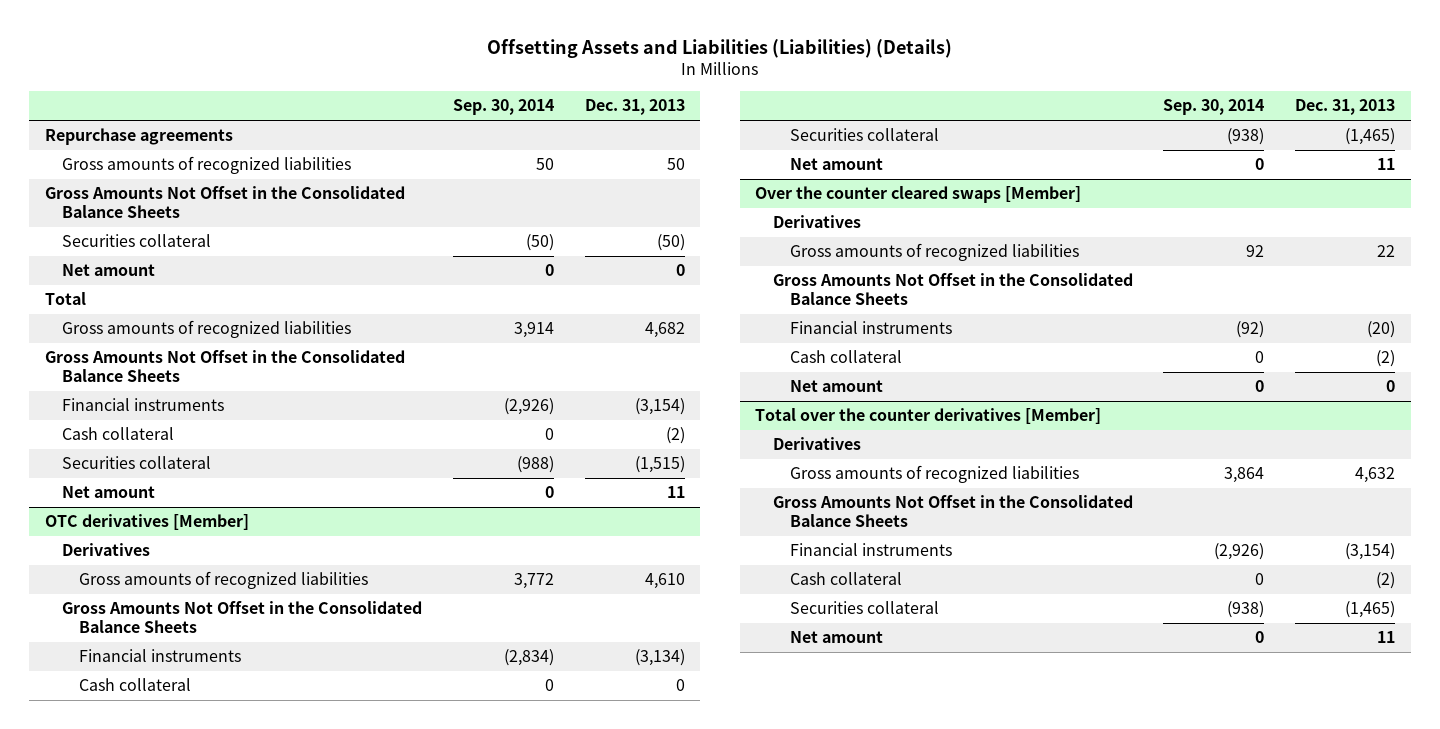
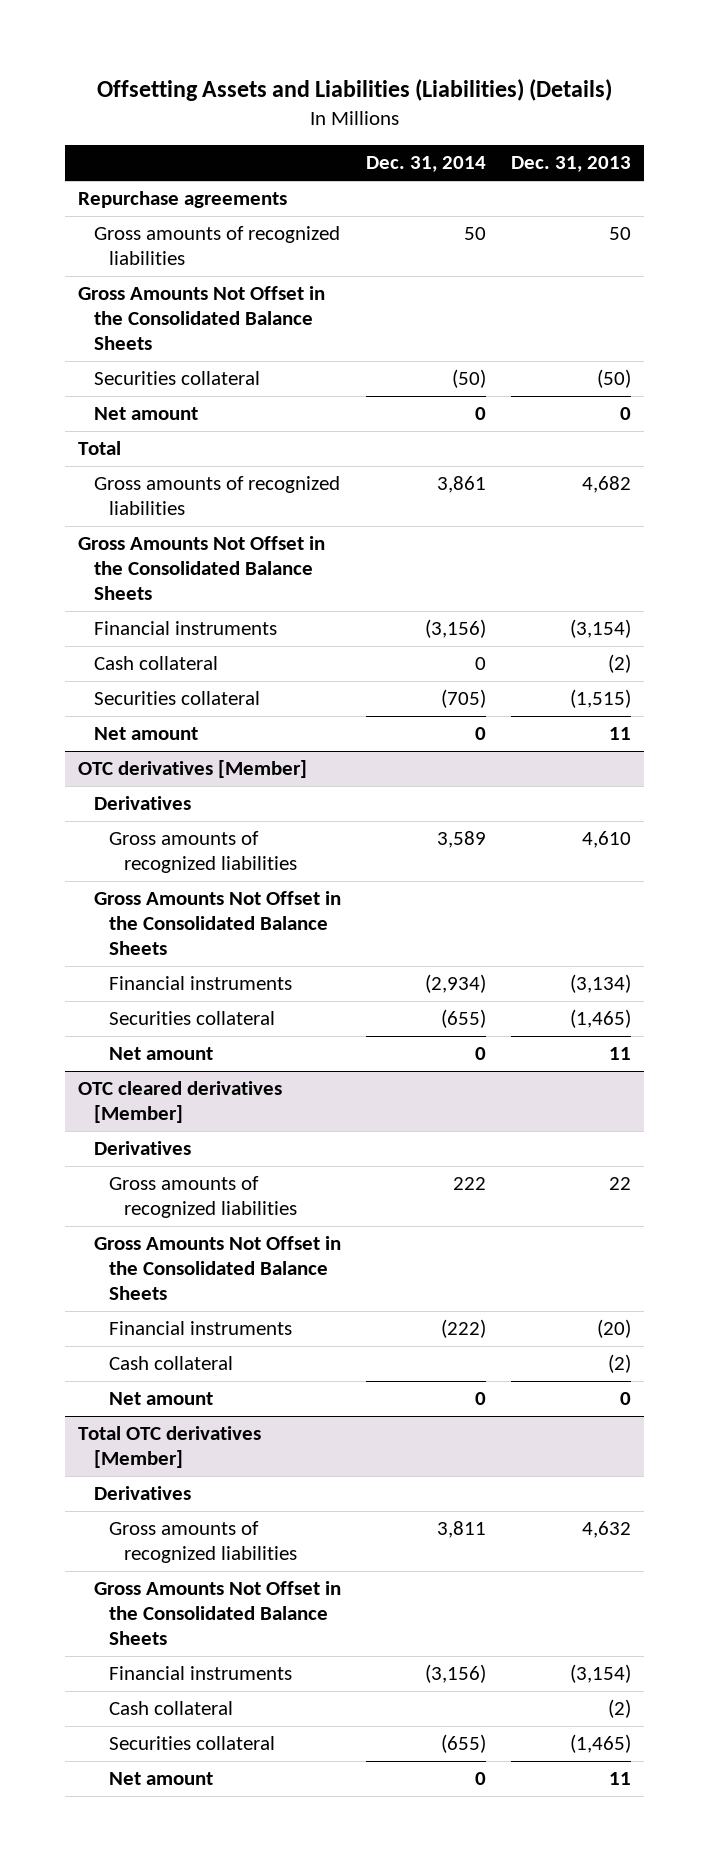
[452,99,554,116] Sep. 30, 2014 -> none
none -> [366,156,487,173] Dec. 31, 2014
[79,678,192,692] Cash collateral -> none
[755,186,1082,204] Over the counter cleared swaps [Member] -> none
none -> [78,1081,283,1124] OTC cleared derivatives [Member]
[755,408,1102,425] Total over the counter derivatives [Member] -> none
none -> [78,1426,262,1469] Total OTC derivatives [Member]

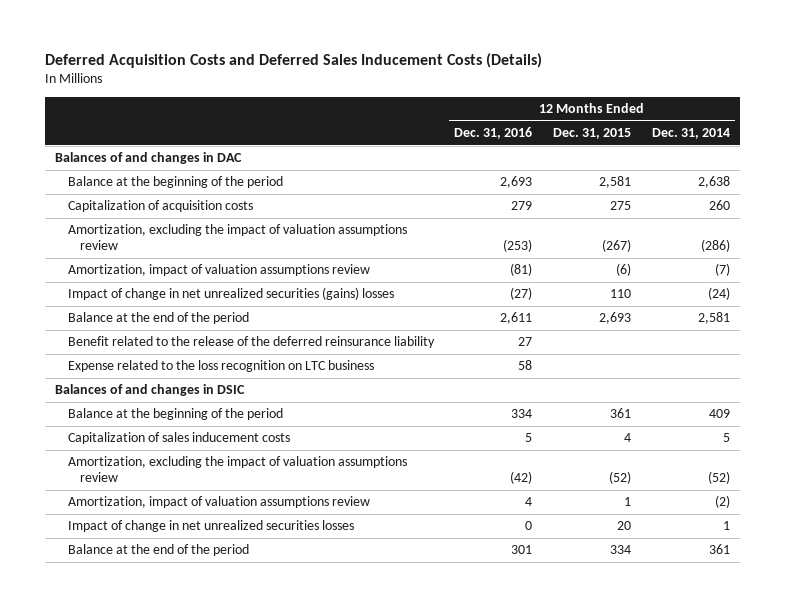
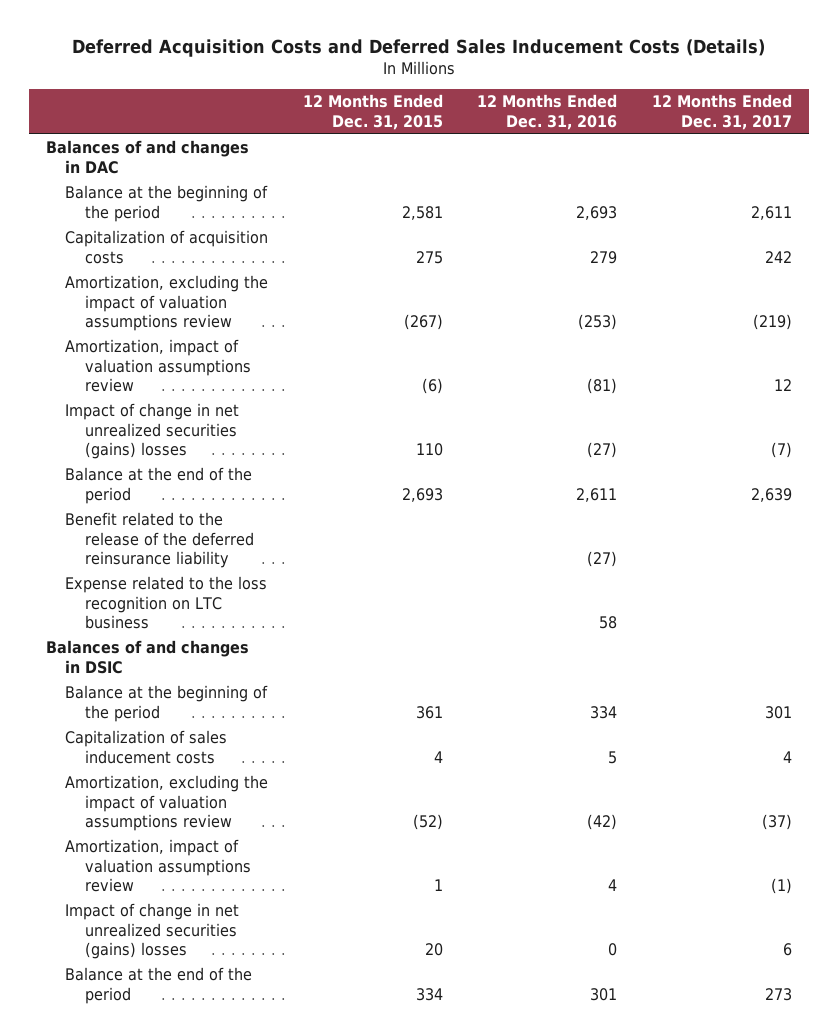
[652,128,731,140] Dec. 31, 2014 -> none
none -> [651,94,792,131] 12 Months Ended Dec. 31, 2017
[518,337,533,347] 27 -> [587,551,618,568] (27)
[67,520,354,533] Impact of change in net unrealized securities losses -> [65,903,240,960] Impact of change in net unrealized securities (gains) losses

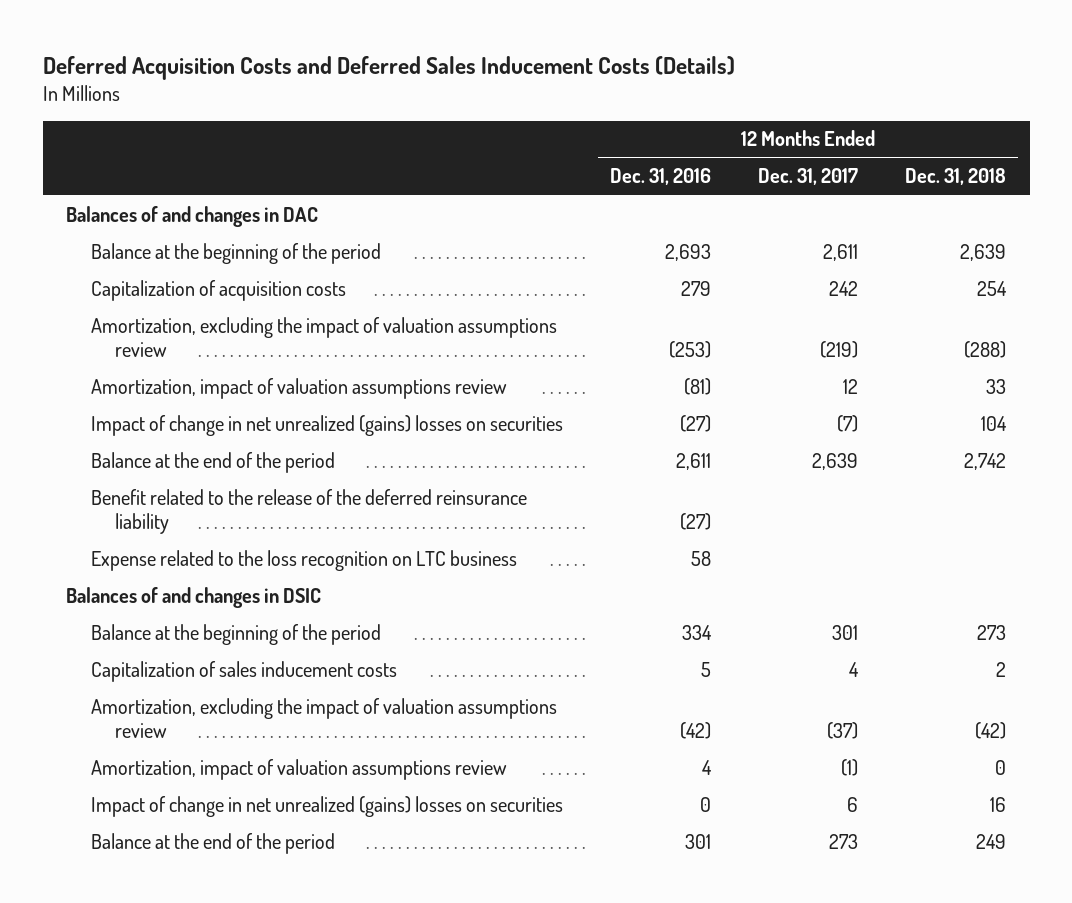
[302,94,443,131] 12 Months Ended Dec. 31, 2015 -> none
none -> [904,168,1006,186] Dec. 31, 2018
[65,403,240,460] Impact of change in net unrealized securities (gains) losses -> [90,414,563,436] Impact of change in net unrealized (gains) losses on securities
[65,903,240,960] Impact of change in net unrealized securities (gains) losses -> [90,795,563,817] Impact of change in net unrealized (gains) losses on securities

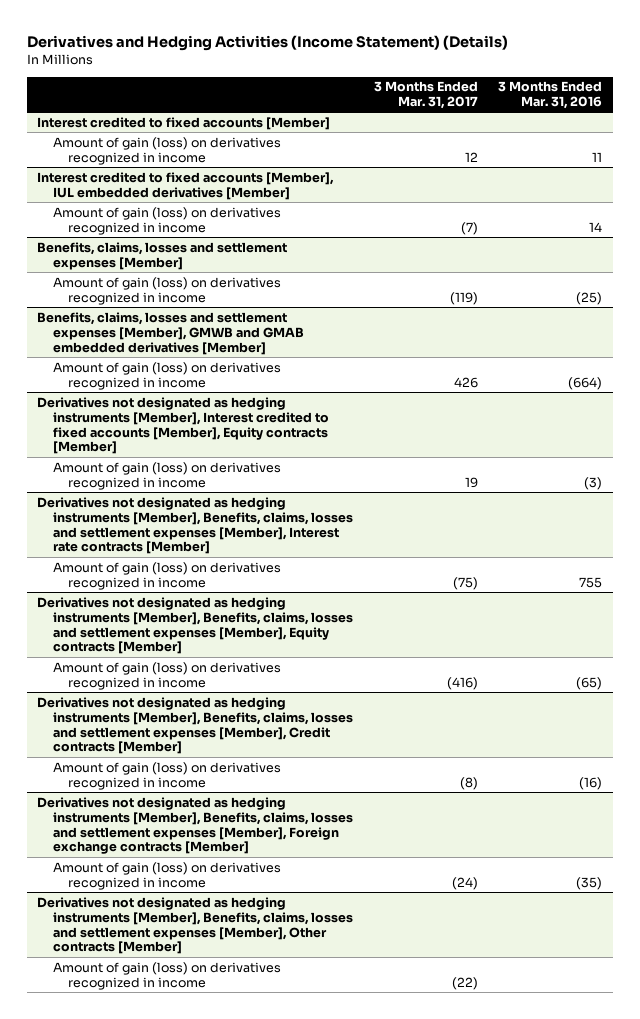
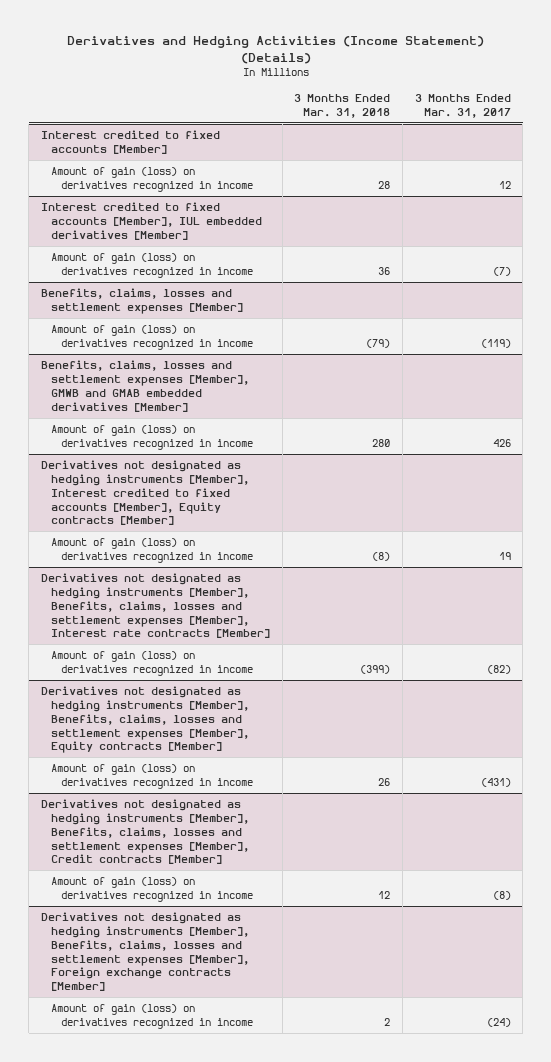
[498,81,603,110] 3 Months Ended Mar. 31, 2016 -> none
none -> [294,93,391,118] 3 Months Ended Mar. 31, 2018
[452,576,478,590] (75) -> [486,664,511,674] (82)
[446,676,478,690] (416) -> [480,777,511,787] (431)
[37,896,353,955] Derivatives not designated as hedging instruments [Member], Benefits, claims, losses and settlement expenses [Member], Other contracts [Member] -> none
[52,961,281,990] Amount of gain (loss) on derivatives recognized in income -> none

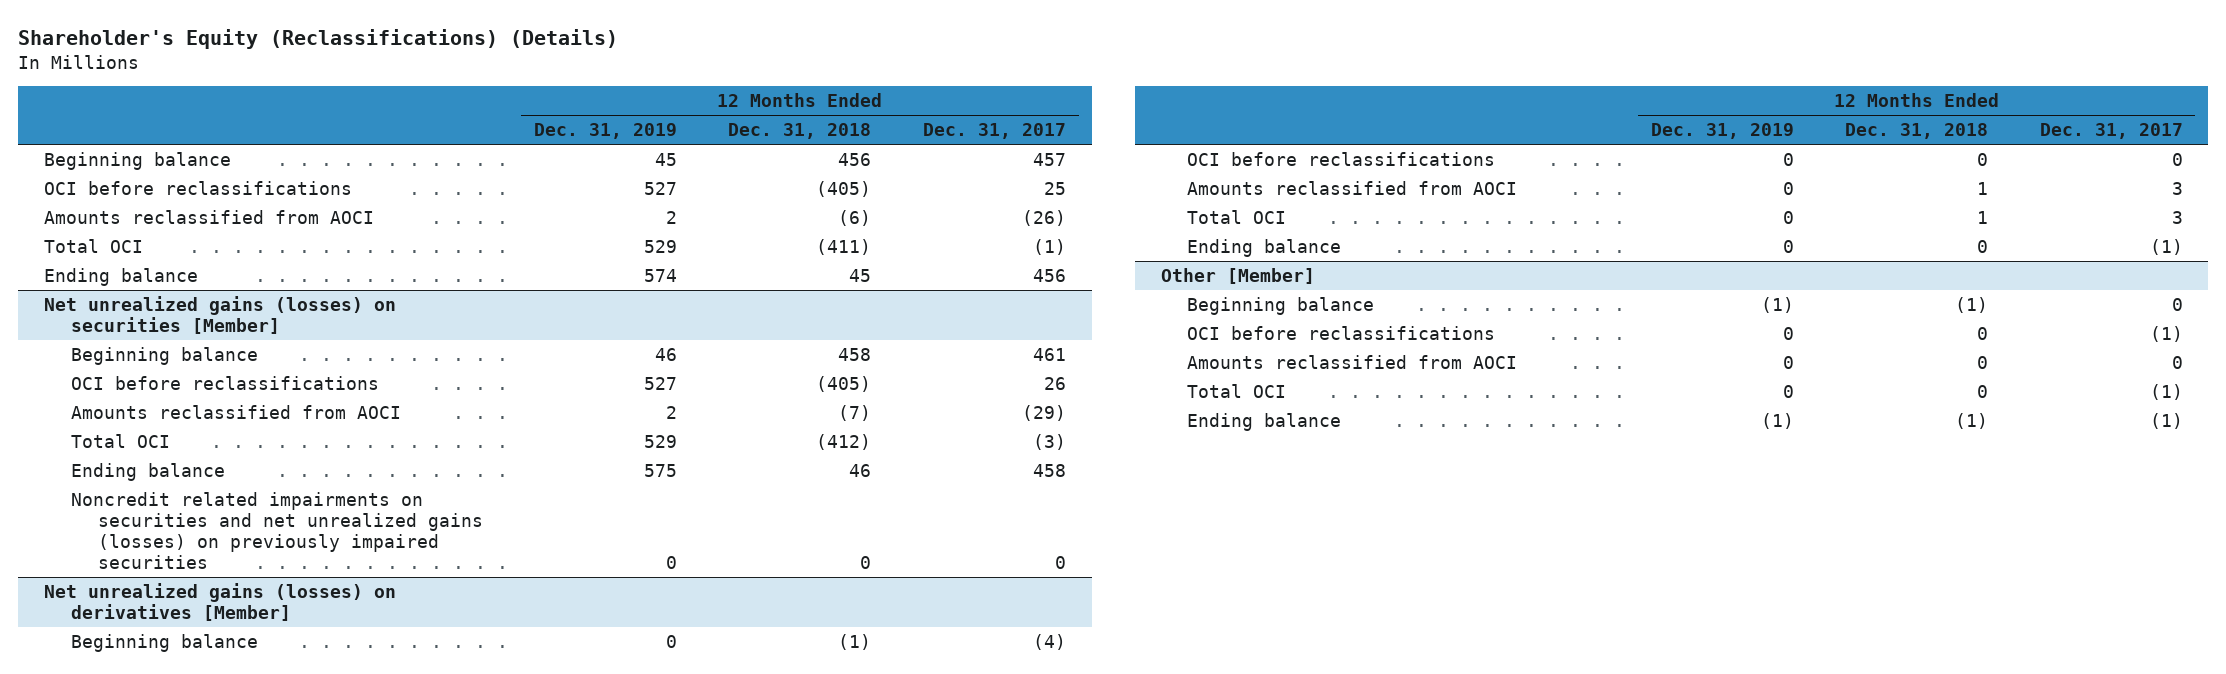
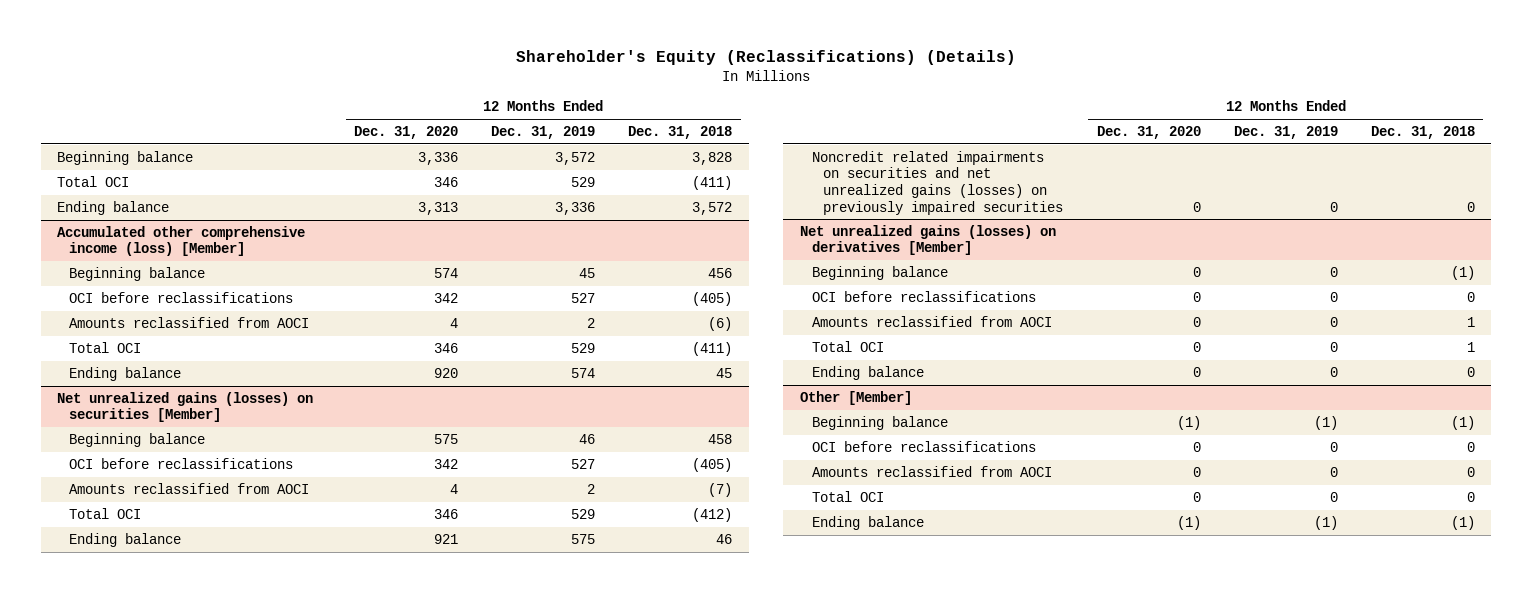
[922,123,1066,140] Dec. 31, 2017 -> none
none -> [354,126,459,140] Dec. 31, 2020
none -> [57,150,194,165] Beginning balance
none -> [57,175,130,187] Total OCI
none -> [57,200,170,215] Ending balance
none -> [57,225,306,257] Accumulated other comprehensive income (loss) [Member]

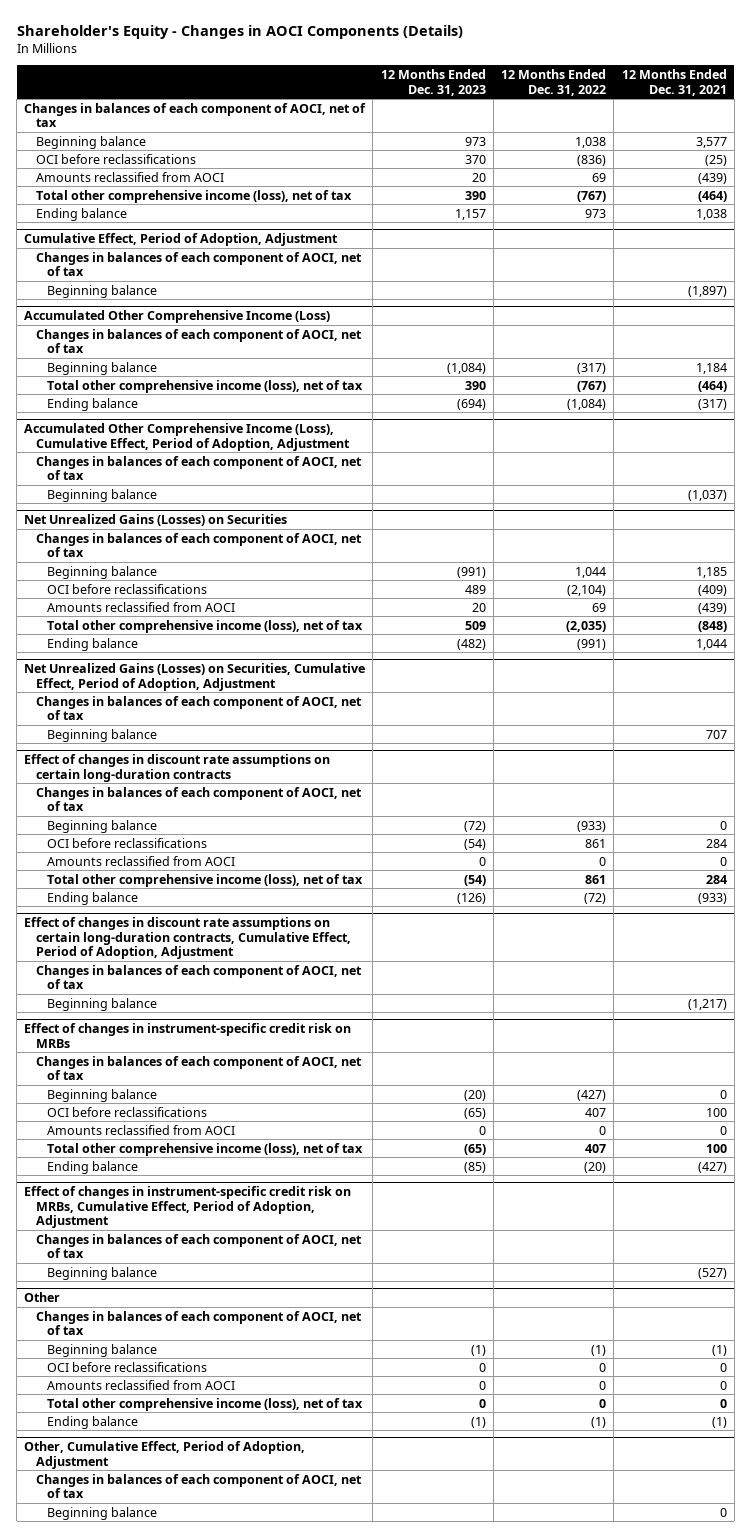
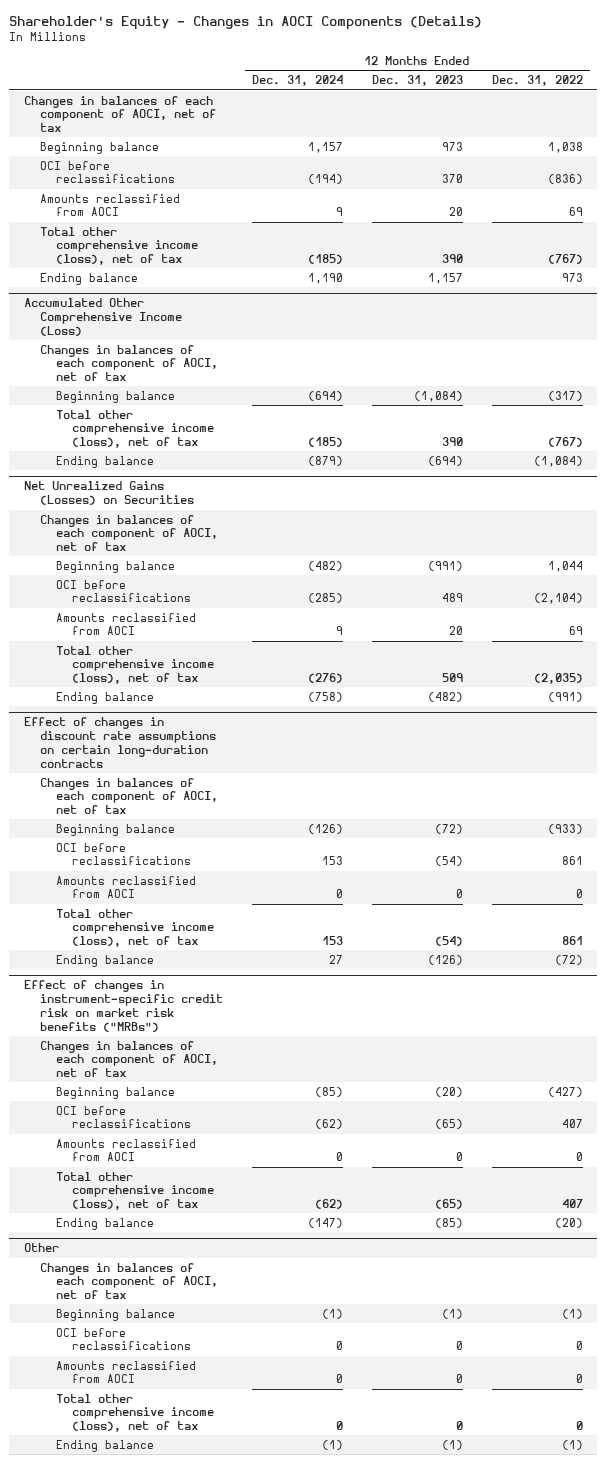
[621,68,727,96] 12 Months Ended Dec. 31, 2021 -> none
none -> [251,75,343,87] Dec. 31, 2024
[24,232,339,246] Cumulative Effect, Period of Adoption, Adjustment -> none
[35,251,362,277] Changes in balances of each component of AOCI, net of tax -> none
[47,284,158,298] Beginning balance -> none
[24,422,350,451] Accumulated Other Comprehensive Income (Loss), Cumulative Effect, Period of Adoption, Adjustment -> none
[35,455,362,481] Changes in balances of each component of AOCI, net of tax -> none
[47,488,158,502] Beginning balance -> none
[24,662,366,691] Net Unrealized Gains (Losses) on Securities, Cumulative Effect, Period of Adoption, Adjustment -> none
[35,695,362,721] Changes in balances of each component of AOCI, net of tax -> none
[47,728,158,742] Beginning balance -> none
[24,916,351,960] Effect of changes in discount rate assumptions on certain long-duration contracts, Cumulative Effect, Period of Adoption, Adjustment -> none
[35,964,362,990] Changes in balances of each component of AOCI, net of tax -> none
[47,997,158,1011] Beginning balance -> none
[24,1022,352,1048] Effect of changes in instrument-specific credit risk on MRBs -> [23,980,223,1032] Effect of changes in instrument-specific credit risk on market risk benefits ("MRBs")
[24,1185,352,1229] Effect of changes in instrument-specific credit risk on MRBs, Cumulative Effect, Period of Adoption, Adjustment -> none
[35,1233,362,1259] Changes in balances of each component of AOCI, net of tax -> none
[47,1266,158,1280] Beginning balance -> none
[24,1440,306,1469] Other, Cumulative Effect, Period of Adoption, Adjustment -> none
[35,1473,362,1499] Changes in balances of each component of AOCI, net of tax -> none
[47,1506,158,1520] Beginning balance -> none

